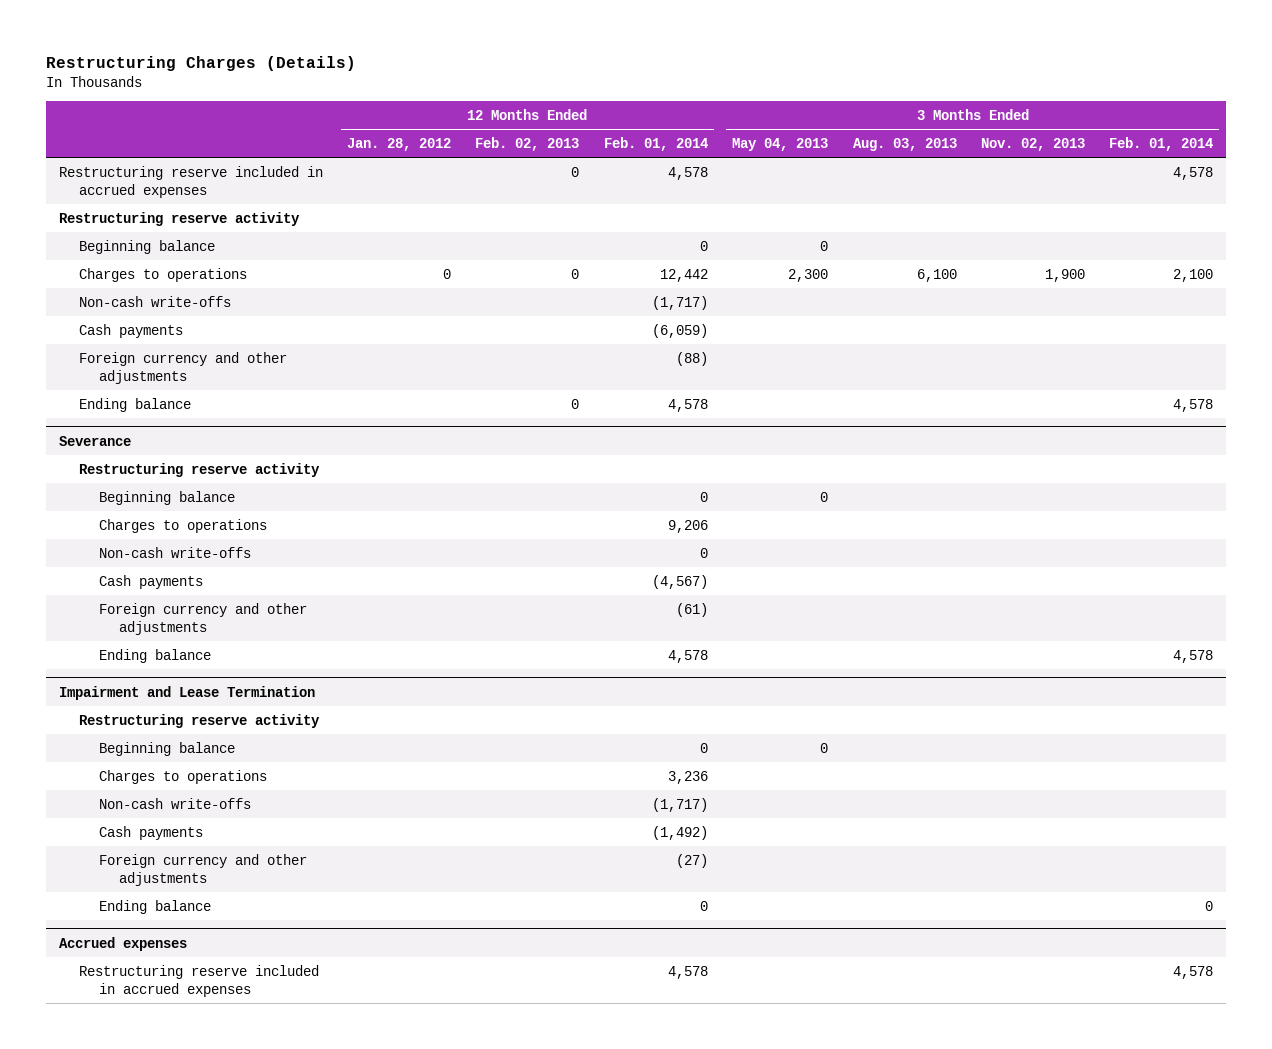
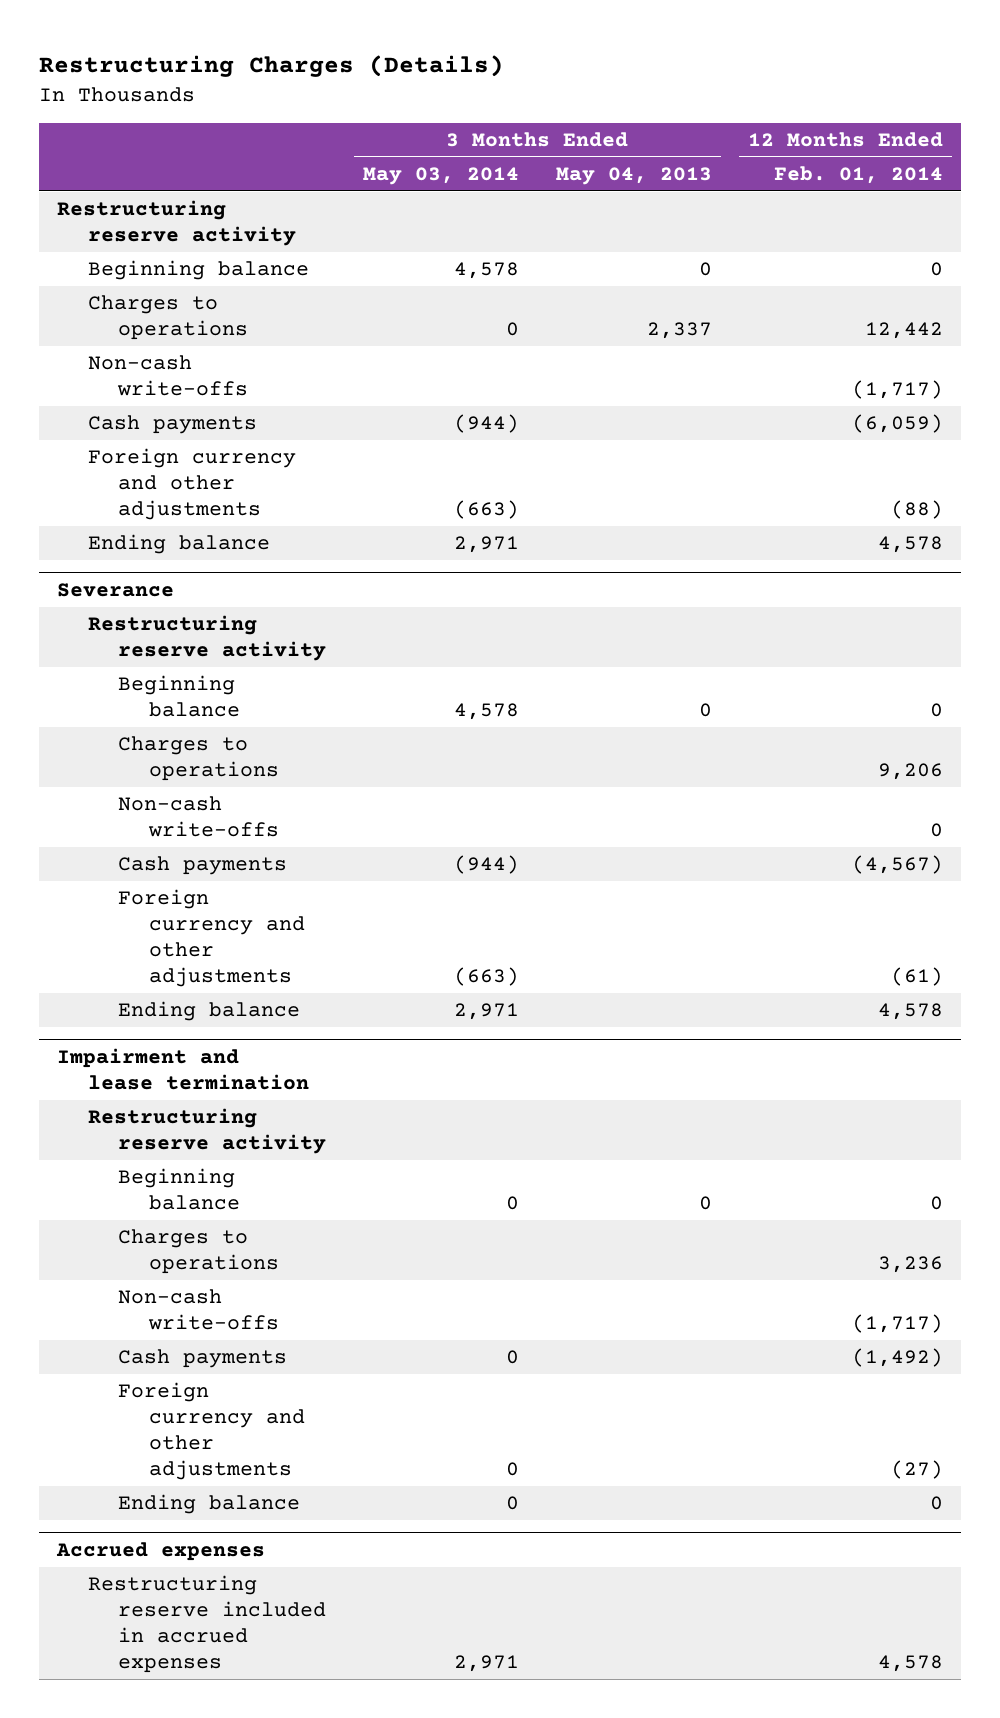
[347,137,452,151] Jan. 28, 2012 -> none
[475,136,580,151] Feb. 02, 2013 -> none
[852,137,957,151] Aug. 03, 2013 -> none
[980,137,1085,151] Nov. 02, 2013 -> none
[1109,136,1214,151] Feb. 01, 2014 -> none
none -> [363,167,520,186] May 03, 2014
[58,165,323,198] Restructuring reserve included in accrued expenses -> none
[788,268,829,282] 2,300 -> [646,322,712,340] 2,337
[58,685,315,700] Impairment and Lease Termination -> [57,1048,309,1091] Impairment and lease termination

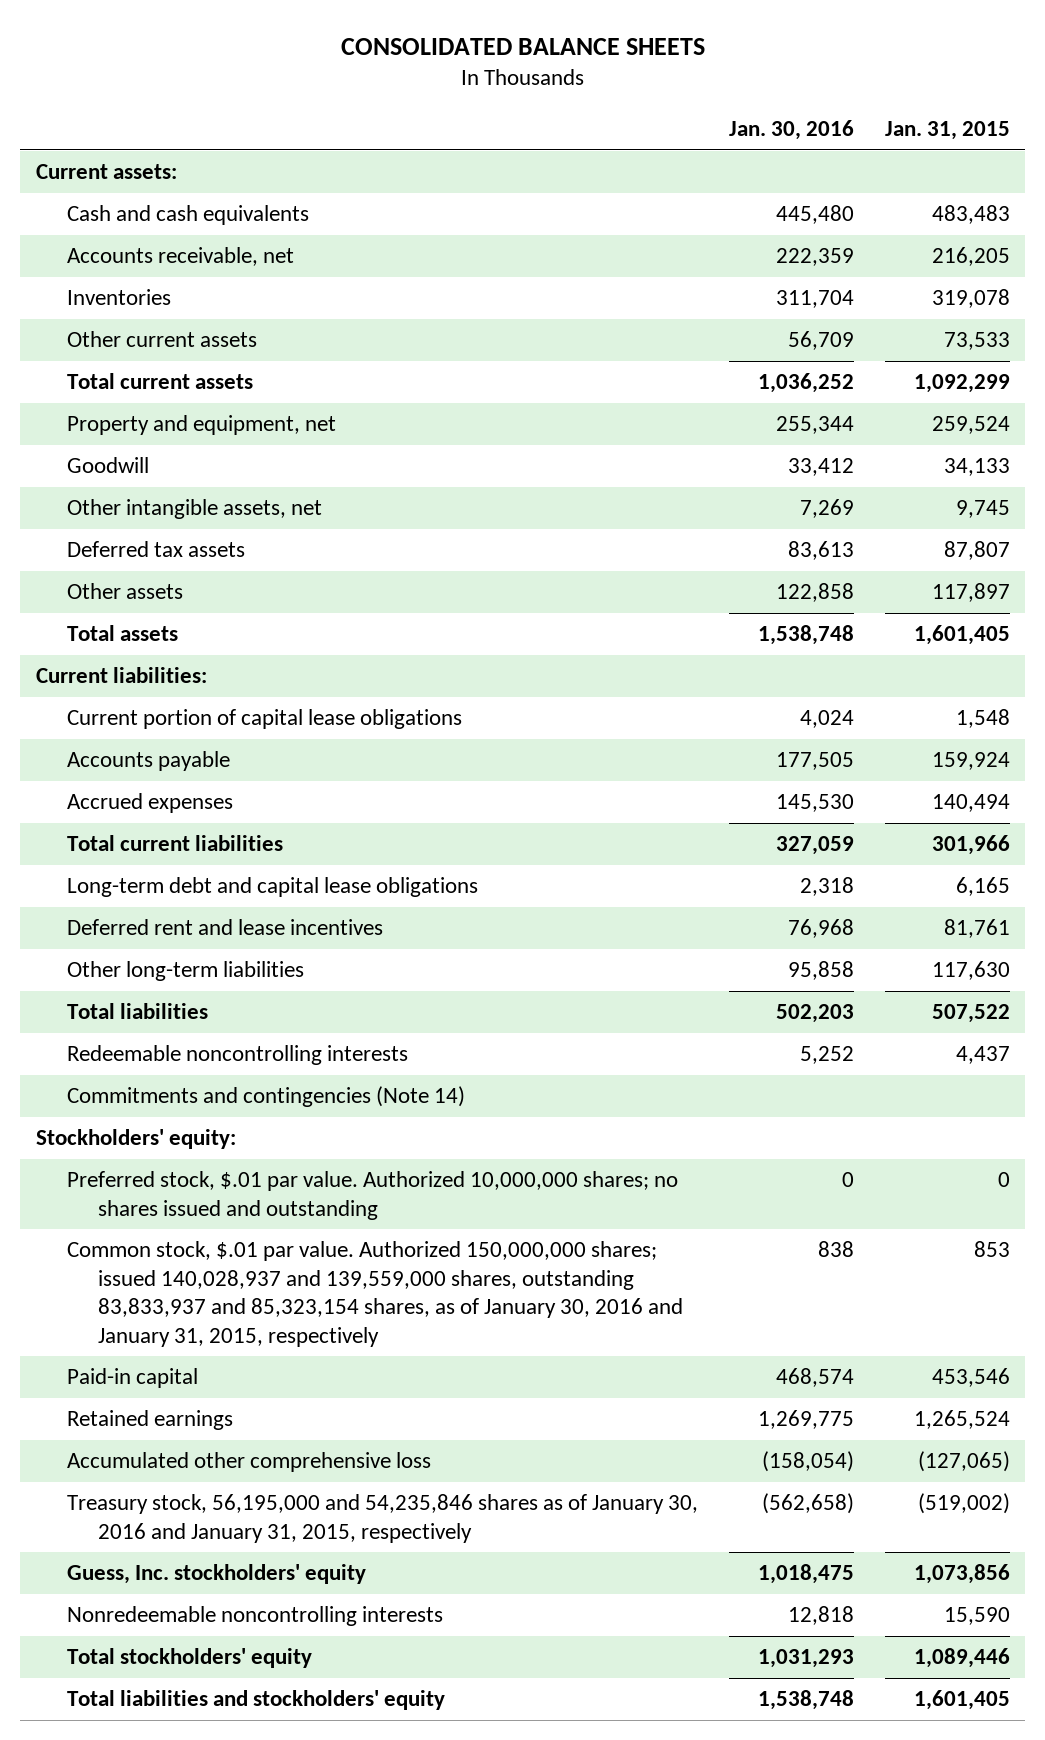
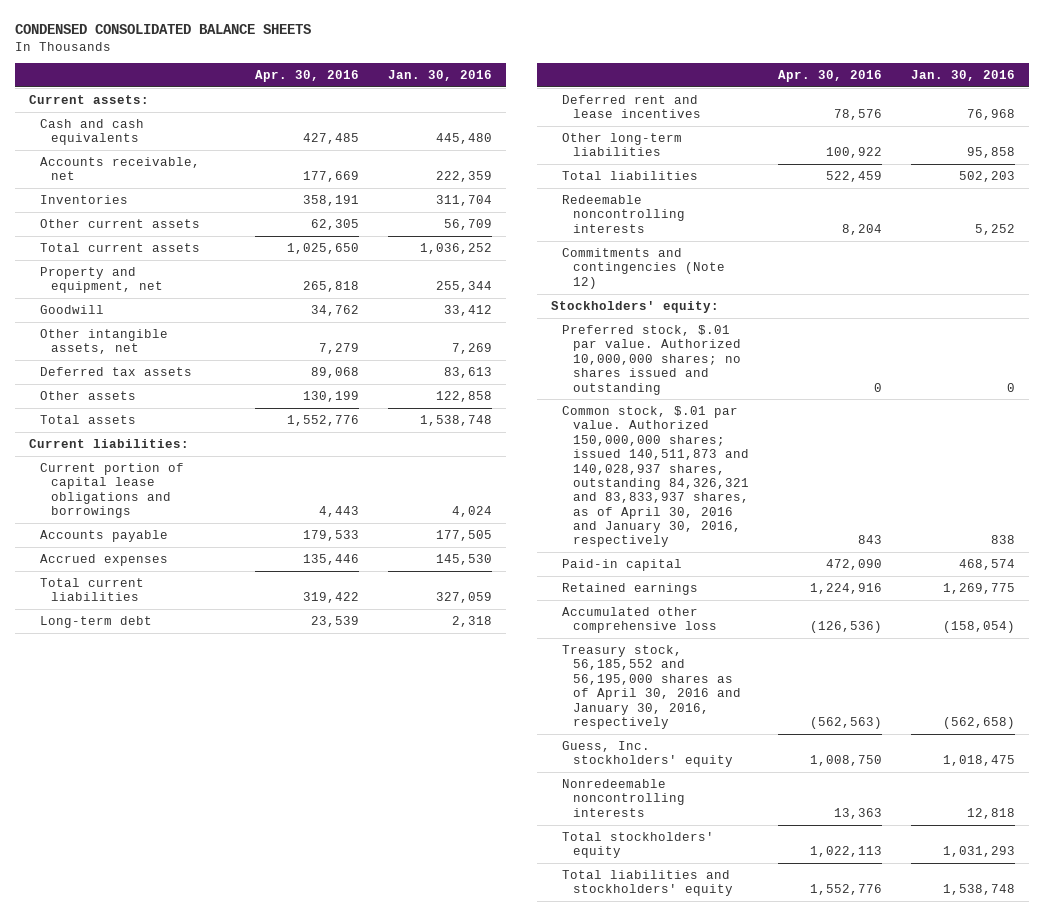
[340,38,705,56] CONSOLIDATED BALANCE SHEETS -> [14,23,311,34] CONDENSED CONSOLIDATED BALANCE SHEETS
[884,121,1010,141] Jan. 31, 2015 -> none
none -> [255,69,360,82] Apr. 30, 2016
[66,709,462,730] Current portion of capital lease obligations -> [39,463,184,519] Current portion of capital lease obligations and borrowings
[66,877,478,898] Long-term debt and capital lease obligations -> [39,616,152,629] Long-term debt
[66,1086,465,1108] Commitments and contingencies (Note 14) -> [562,248,726,289] Commitments and contingencies (Note 12)
[66,1241,684,1347] Common stock, $.01 par value. Authorized 150,000,000 shares; issued 140,028,937 and 139,559,000 shares, outstanding 83,833,937 and 85,323,154 shares, as of January 30, 2016 and January 31, 2015, respectively -> [562,406,750,548] Common stock, $.01 par value. Authorized 150,000,000 shares; issued 140,511,873 and 140,028,937 shares, outstanding 84,326,321 and 83,833,937 shares, as of April 30, 2016 and January 30, 2016, respectively
[66,1494,698,1543] Treasury stock, 56,195,000 and 54,235,846 shares as of January 30, 2016 and January 31, 2015, respectively -> [562,645,742,729] Treasury stock, 56,185,552 and 56,195,000 shares as of April 30, 2016 and January 30, 2016, respectively

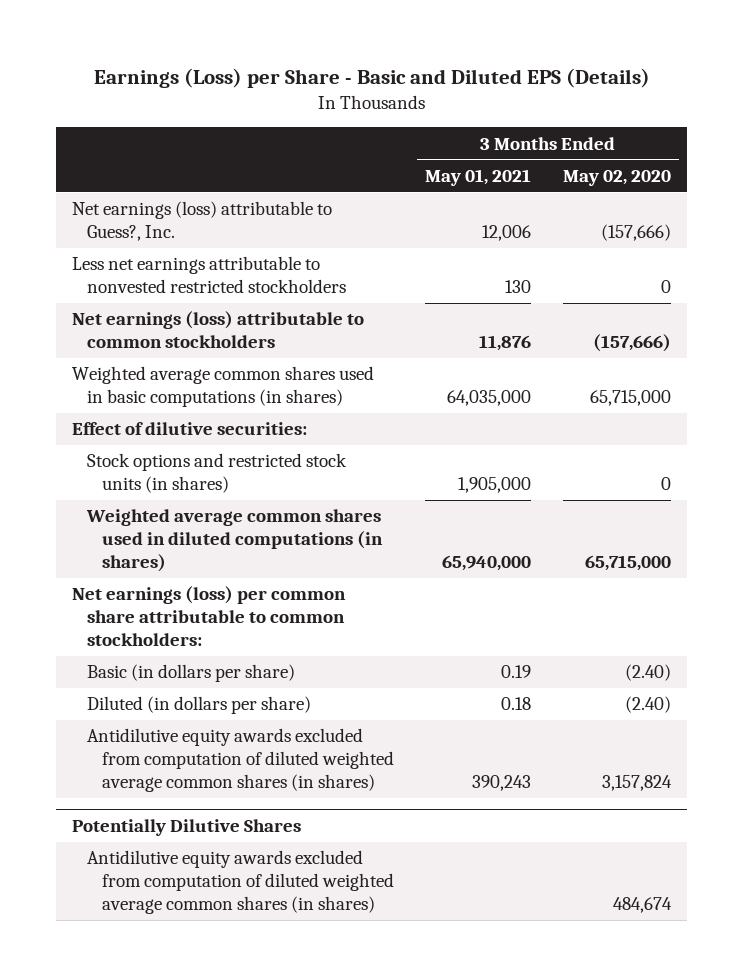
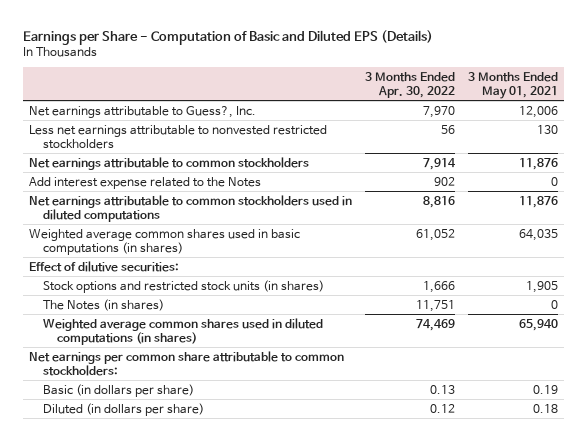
[93,68,650,89] Earnings (Loss) per Share - Basic and Diluted EPS (Details) -> [22,29,433,45] Earnings per Share - Computation of Basic and Diluted EPS (Details)
[563,169,672,186] May 02, 2020 -> none
none -> [365,72,456,98] 3 Months Ended Apr. 30, 2022
[71,201,332,242] Net earnings (loss) attributable to Guess?, Inc. -> [29,105,257,118] Net earnings attributable to Guess?, Inc.
[71,311,364,349] Net earnings (loss) attributable to common stockholders -> [29,156,310,170] Net earnings attributable to common stockholders
none -> [29,176,262,189] Add interest expense related to the Notes
none -> [29,194,353,222] Net earnings attributable to common stockholders used in diluted computations
[447,390,532,407] 64,035,000 -> [519,228,559,241] 64,035
[458,477,532,494] 1,905,000 -> [526,280,559,293] 1,905
none -> [43,298,165,311] The Notes (in shares)
[442,555,532,572] 65,940,000 -> [519,318,559,331] 65,940
[71,586,346,647] Net earnings (loss) per common share attributable to common stockholders: -> [29,350,345,376] Net earnings per common share attributable to common stockholders:
[86,728,394,793] Antidilutive equity awards excluded from computation of diluted weighted average common shares (in shares) -> none
[71,818,301,836] Potentially Dilutive Shares -> none
[86,850,394,915] Antidilutive equity awards excluded from computation of diluted weighted average common shares (in shares) -> none

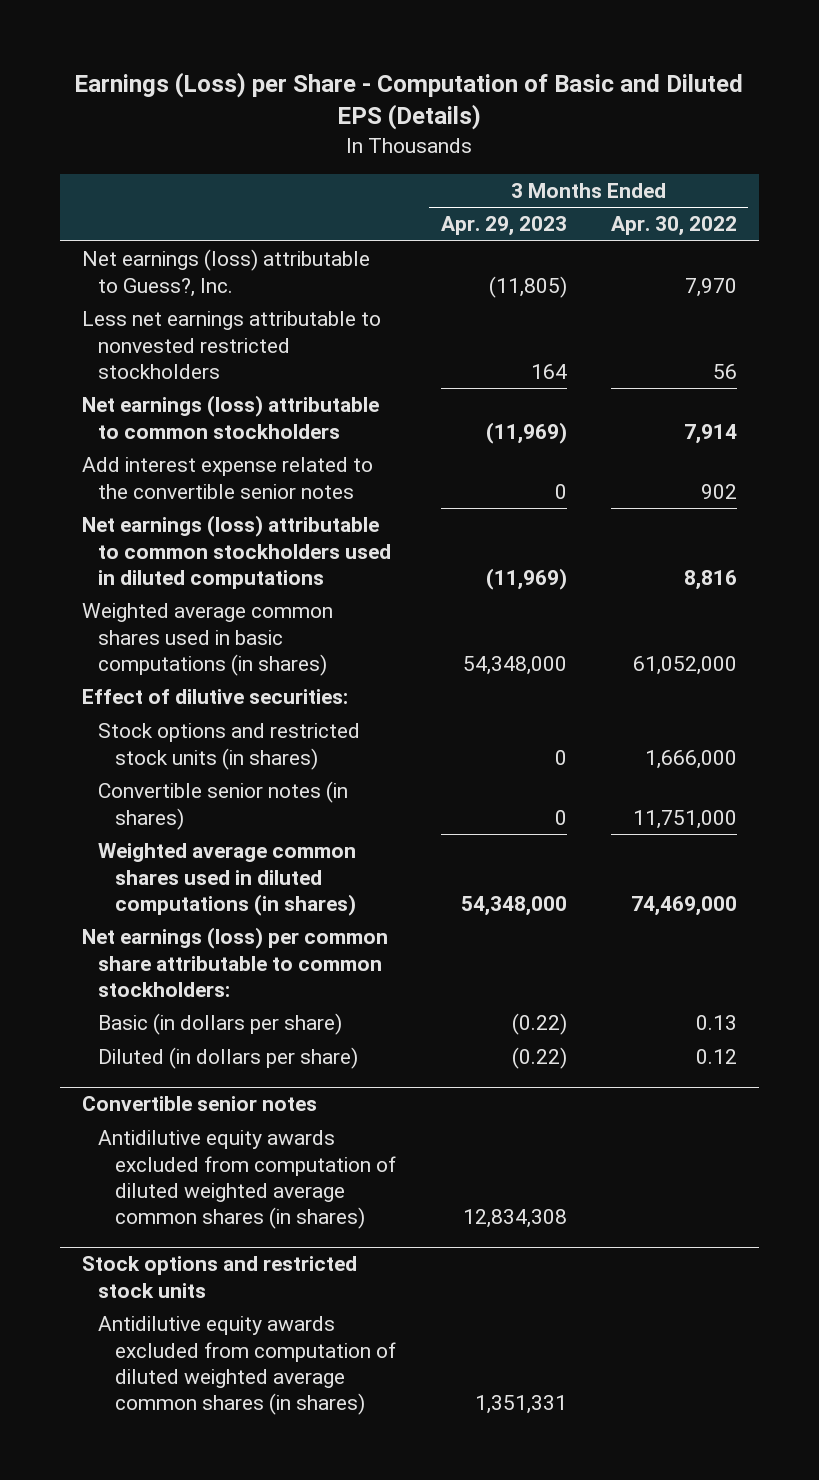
[22,29,433,45] Earnings per Share - Computation of Basic and Diluted EPS (Details) -> [74,72,744,131] Earnings (Loss) per Share - Computation of Basic and Diluted EPS (Details)
[468,72,559,99] 3 Months Ended May 01, 2021 -> none
none -> [440,216,567,237] Apr. 29, 2023
[29,105,257,118] Net earnings attributable to Guess?, Inc. -> [81,249,370,297] Net earnings (loss) attributable to Guess?, Inc.
[29,156,310,170] Net earnings attributable to common stockholders -> [81,395,379,439] Net earnings (loss) attributable to common stockholders
[29,176,262,189] Add interest expense related to the Notes -> [81,457,373,499] Add interest expense related to the convertible senior notes
[29,194,353,222] Net earnings attributable to common stockholders used in diluted computations -> [81,515,392,589] Net earnings (loss) attributable to common stockholders used in diluted computations
[416,228,456,241] 61,052 -> [633,655,738,675] 61,052,000
[423,280,456,293] 1,666 -> [645,749,738,769] 1,666,000
[43,298,165,311] The Notes (in shares) -> [98,781,349,830] Convertible senior notes (in shares)
[416,299,456,312] 11,751 -> [633,809,738,829] 11,751,000
[416,318,456,331] 74,469 -> [631,895,738,916] 74,469,000
[29,350,345,376] Net earnings per common share attributable to common stockholders: -> [81,927,388,997] Net earnings (loss) per common share attributable to common stockholders:
none -> [81,1096,317,1112] Convertible senior notes
none -> [98,1130,397,1230] Antidilutive equity awards excluded from computation of diluted weighted average common shares (in shares)
none -> [81,1256,357,1298] Stock options and restricted stock units
none -> [98,1316,397,1416] Antidilutive equity awards excluded from computation of diluted weighted average common shares (in shares)

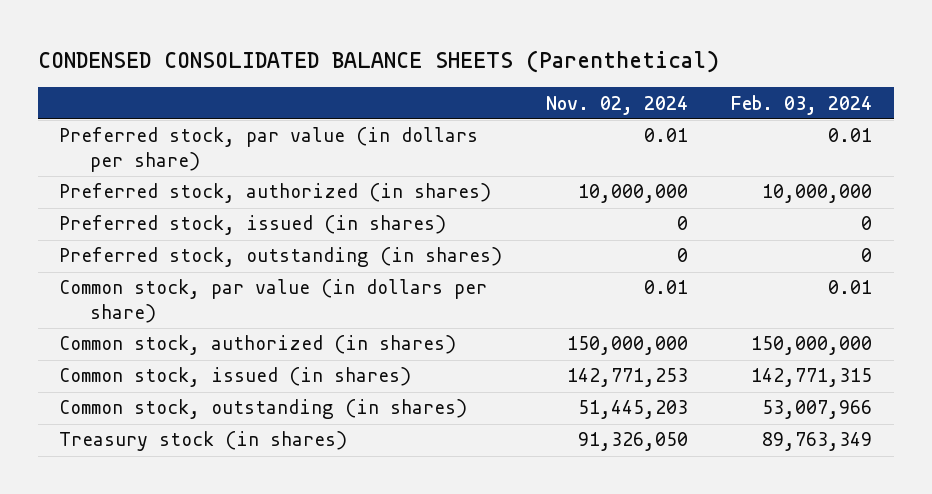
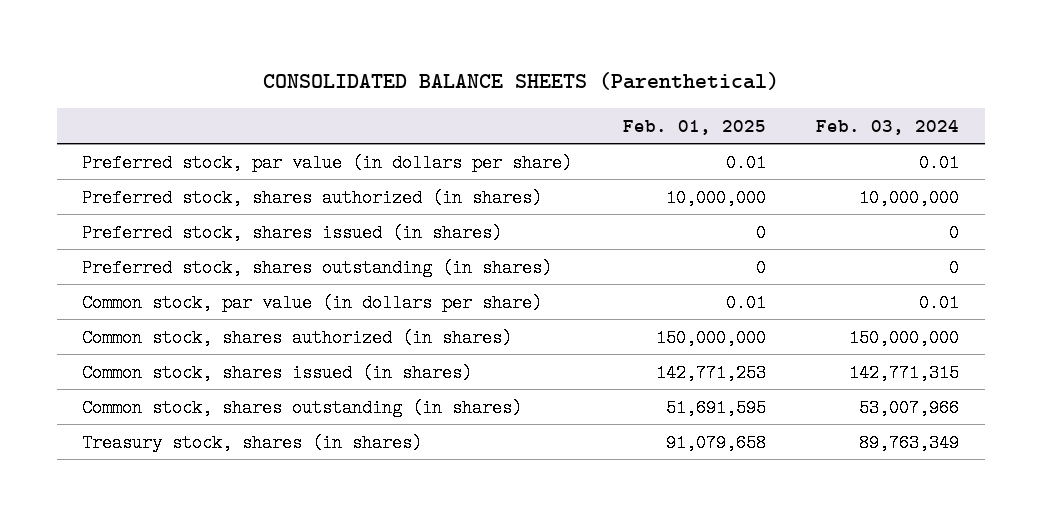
[37,49,719,73] CONDENSED CONSOLIDATED BALANCE SHEETS (Parenthetical) -> [262,72,779,91] CONSOLIDATED BALANCE SHEETS (Parenthetical)
[545,95,688,115] Nov. 02, 2024 -> none
none -> [622,119,766,135] Feb. 01, 2025
[59,183,492,204] Preferred stock, authorized (in shares) -> [82,188,543,207] Preferred stock, shares authorized (in shares)
[59,215,447,236] Preferred stock, issued (in shares) -> [82,223,503,242] Preferred stock, shares issued (in shares)
[59,247,503,268] Preferred stock, outstanding (in shares) -> [82,258,553,277] Preferred stock, shares outstanding (in shares)
[59,335,457,356] Common stock, authorized (in shares) -> [82,328,513,347] Common stock, shares authorized (in shares)
[59,367,412,388] Common stock, issued (in shares) -> [82,363,473,382] Common stock, shares issued (in shares)
[59,399,468,420] Common stock, outstanding (in shares) -> [82,398,523,417] Common stock, shares outstanding (in shares)
[59,431,348,452] Treasury stock (in shares) -> [82,433,423,452] Treasury stock, shares (in shares)

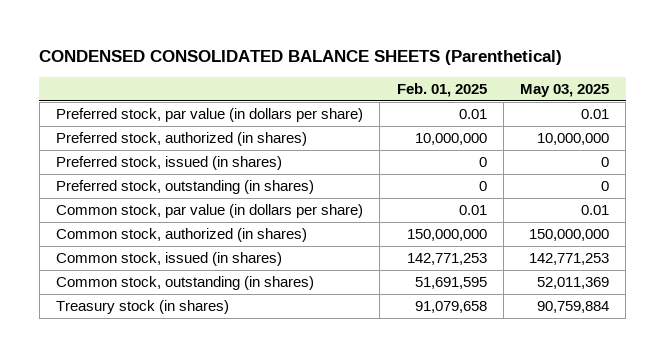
[262,72,779,91] CONSOLIDATED BALANCE SHEETS (Parenthetical) -> [39,50,563,66] CONDENSED CONSOLIDATED BALANCE SHEETS (Parenthetical)
[816,119,960,135] Feb. 03, 2024 -> none
none -> [520,84,610,98] May 03, 2025
[82,188,543,207] Preferred stock, shares authorized (in shares) -> [56,131,308,146] Preferred stock, authorized (in shares)
[82,223,503,242] Preferred stock, shares issued (in shares) -> [56,155,283,170] Preferred stock, issued (in shares)
[82,258,553,277] Preferred stock, shares outstanding (in shares) -> [56,179,315,194] Preferred stock, outstanding (in shares)
[82,328,513,347] Common stock, shares authorized (in shares) -> [56,227,308,242] Common stock, authorized (in shares)
[82,363,473,382] Common stock, shares issued (in shares) -> [56,251,283,266] Common stock, issued (in shares)
[82,398,523,417] Common stock, shares outstanding (in shares) -> [56,275,315,290] Common stock, outstanding (in shares)
[82,433,423,452] Treasury stock, shares (in shares) -> [56,299,230,314] Treasury stock (in shares)

